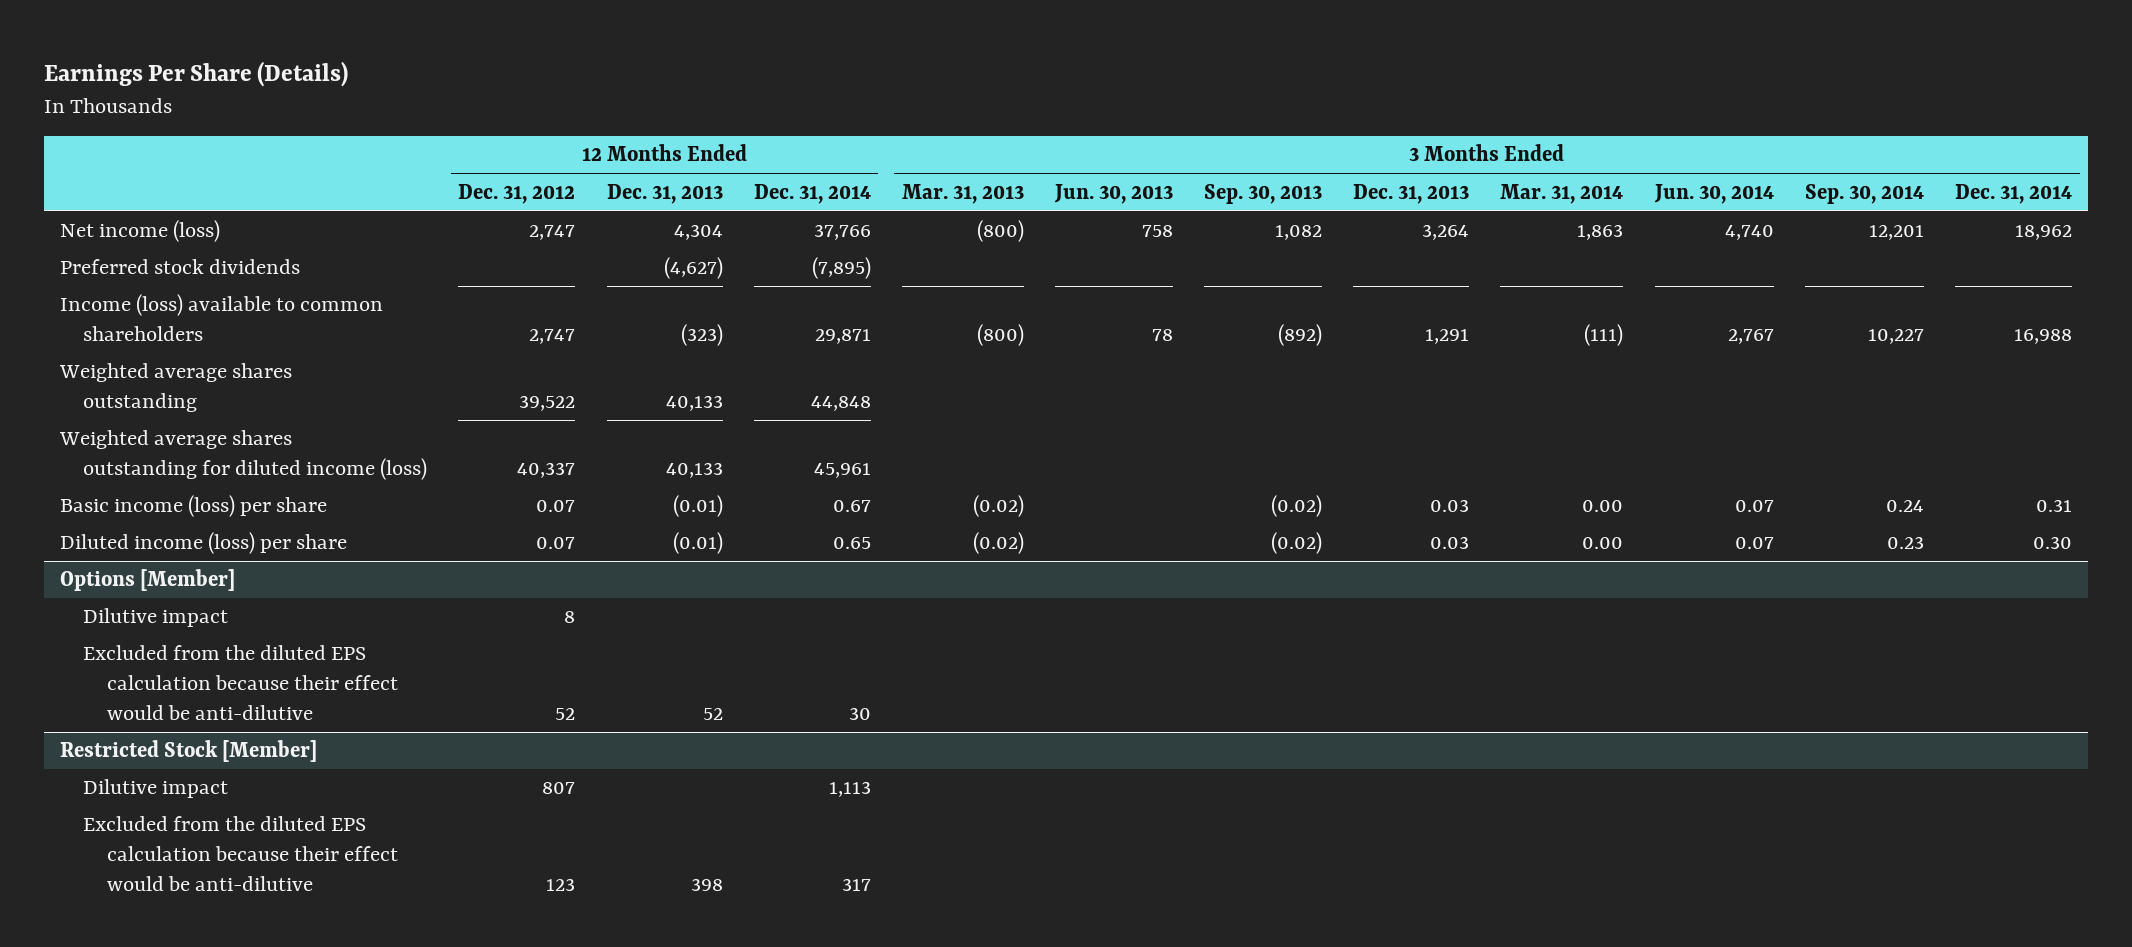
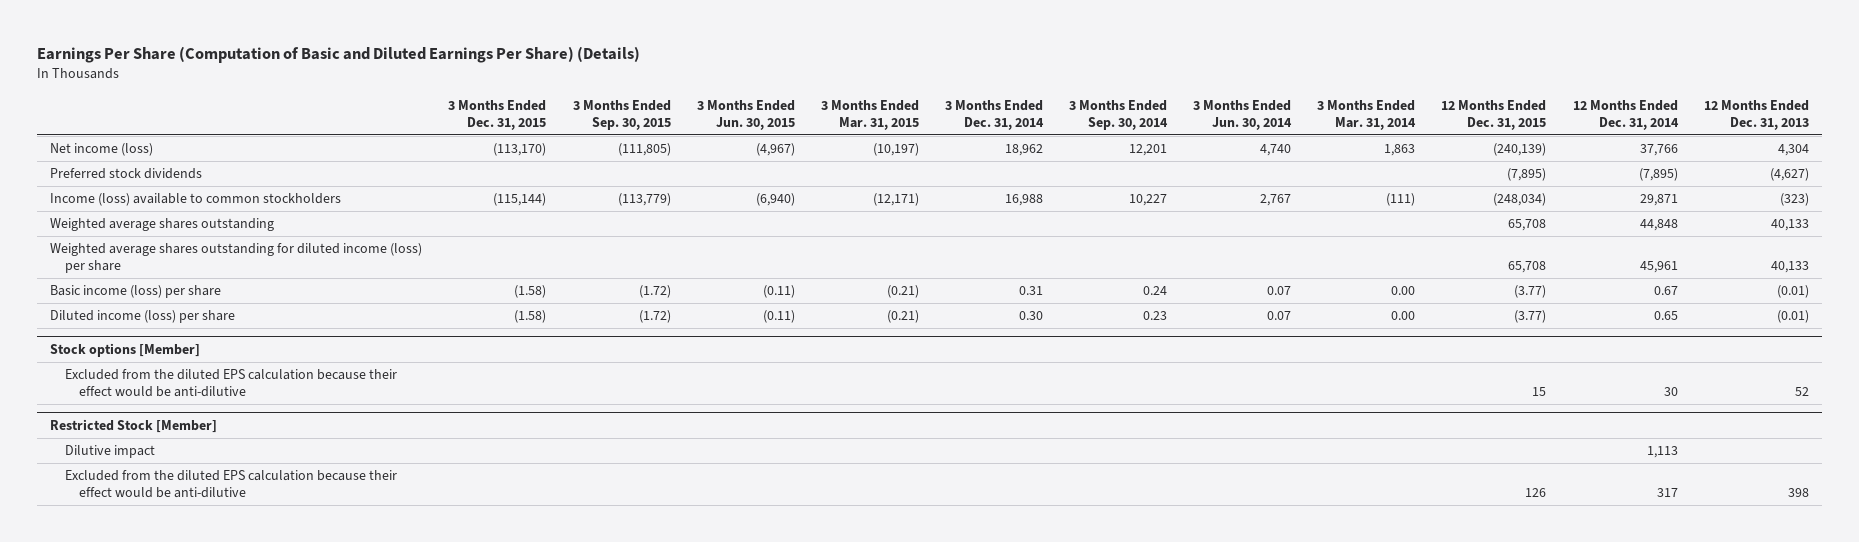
[44,60,349,87] Earnings Per Share (Details) -> [37,46,641,64] Earnings Per Share (Computation of Basic and Diluted Earnings Per Share) (Details)
[458,183,576,204] Dec. 31, 2012 -> none
[901,183,1024,204] Mar. 31, 2013 -> none
[1053,183,1173,204] Jun. 30, 2013 -> none
[1204,183,1323,204] Sep. 30, 2013 -> none
[1353,183,1470,204] Dec. 31, 2013 -> none
none -> [448,99,547,130] 3 Months Ended Dec. 31, 2015
none -> [572,99,671,130] 3 Months Ended Sep. 30, 2015
none -> [696,99,795,130] 3 Months Ended Jun. 30, 2015
none -> [820,99,919,130] 3 Months Ended Mar. 31, 2015
none -> [1441,99,1547,130] 12 Months Ended Dec. 31, 2015
[59,294,383,342] Income (loss) available to common shareholders -> [50,193,342,207] Income (loss) available to common stockholders
[58,430,428,481] Weighted average shares outstanding for diluted income (loss) -> [50,243,423,274] Weighted average shares outstanding for diluted income (loss) per share
[83,608,229,628] Dilutive impact -> none
[59,569,235,592] Options [Member] -> [50,342,201,357] Stock options [Member]

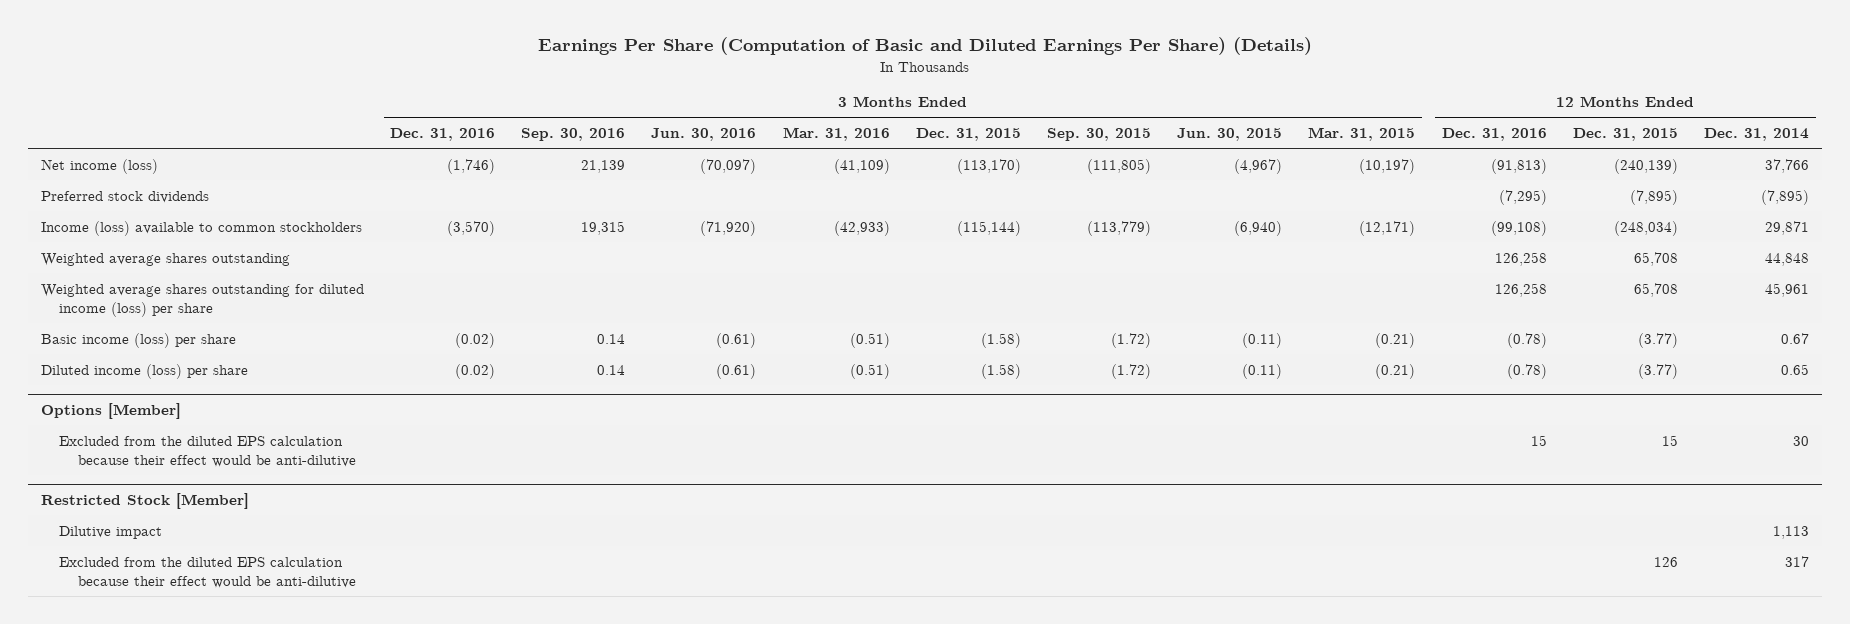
[944,99,1044,130] 3 Months Ended Dec. 31, 2014 -> none
[1069,99,1169,130] 3 Months Ended Sep. 30, 2014 -> none
[1193,99,1293,130] 3 Months Ended Jun. 30, 2014 -> none
[1317,99,1417,130] 3 Months Ended Mar. 31, 2014 -> none
[1703,99,1809,130] 12 Months Ended Dec. 31, 2013 -> none
none -> [390,128,496,142] Dec. 31, 2016
none -> [521,128,626,142] Sep. 30, 2016
none -> [651,128,757,142] Jun. 30, 2016
none -> [782,127,890,142] Mar. 31, 2016
none -> [1441,128,1547,142] Dec. 31, 2016
[50,342,201,357] Stock options [Member] -> [40,403,181,420] Options [Member]

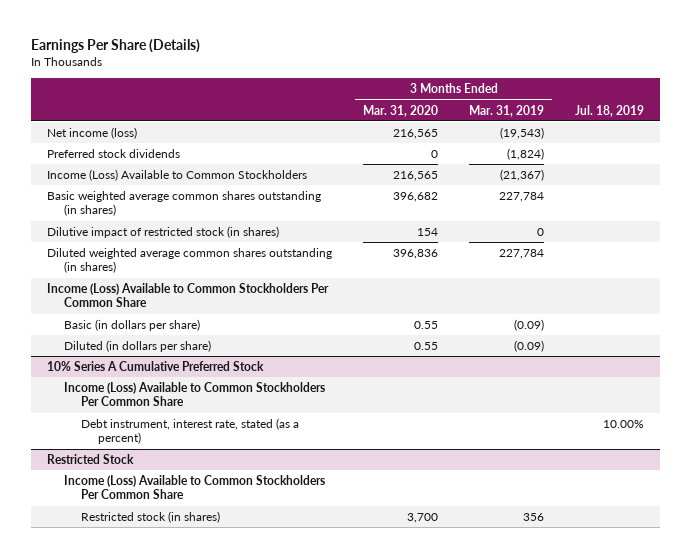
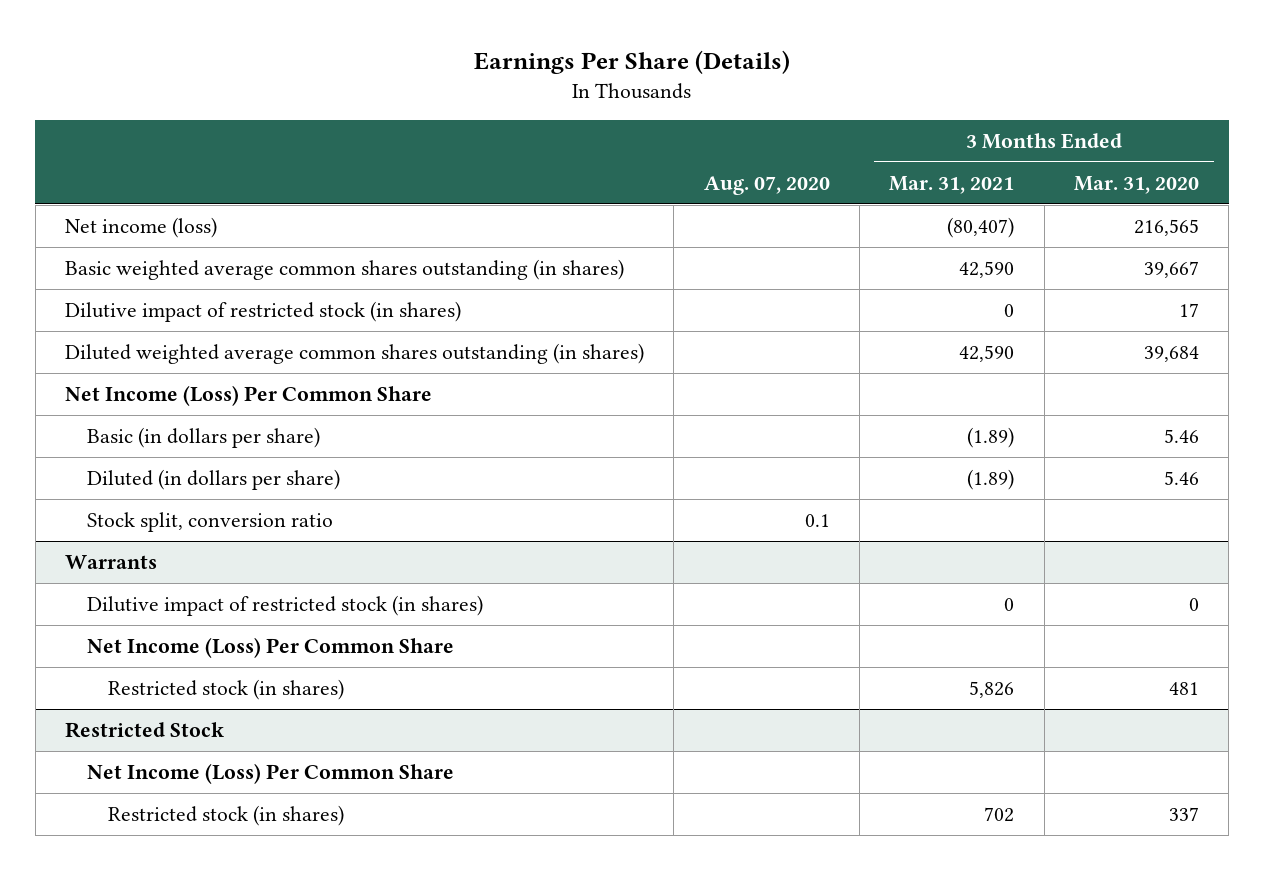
[469,104,545,117] Mar. 31, 2019 -> none
[575,104,645,117] Jul. 18, 2019 -> none
none -> [703,175,830,195] Aug. 07, 2020
none -> [889,175,1015,194] Mar. 31, 2021
[46,148,180,158] Preferred stock dividends -> none
[46,168,307,181] Income (Loss) Available to Common Stockholders -> none
[46,360,264,371] 10% Series A Cumulative Preferred Stock -> none
[81,417,300,445] Debt instrument, interest rate, stated (as a percent) -> none
[393,191,439,202] 396,682 -> [1143,261,1199,279] 39,667
[417,227,439,236] 154 -> [1178,303,1199,318] 17
[393,248,439,259] 396,836 -> [1143,346,1199,363] 39,684
[46,282,329,308] Income (Loss) Available to Common Stockholders Per Common Share -> [65,385,433,407] Net Income (Loss) Per Common Share
[414,320,439,329] 0.55 -> [1163,429,1199,444] 5.46
[414,341,439,350] 0.55 -> [1163,471,1199,486] 5.46
none -> [86,512,333,533] Stock split, conversion ratio
none -> [65,555,158,570] Warrants
none -> [86,595,483,617] Dilutive impact of restricted stock (in shares)
[63,381,325,407] Income (Loss) Available to Common Stockholders Per Common Share -> [86,637,454,659] Net Income (Loss) Per Common Share
none -> [108,679,345,701] Restricted stock (in shares)
[63,474,325,500] Income (Loss) Available to Common Stockholders Per Common Share -> [86,763,454,785] Net Income (Loss) Per Common Share
[407,512,439,523] 3,700 -> [1168,807,1199,822] 337

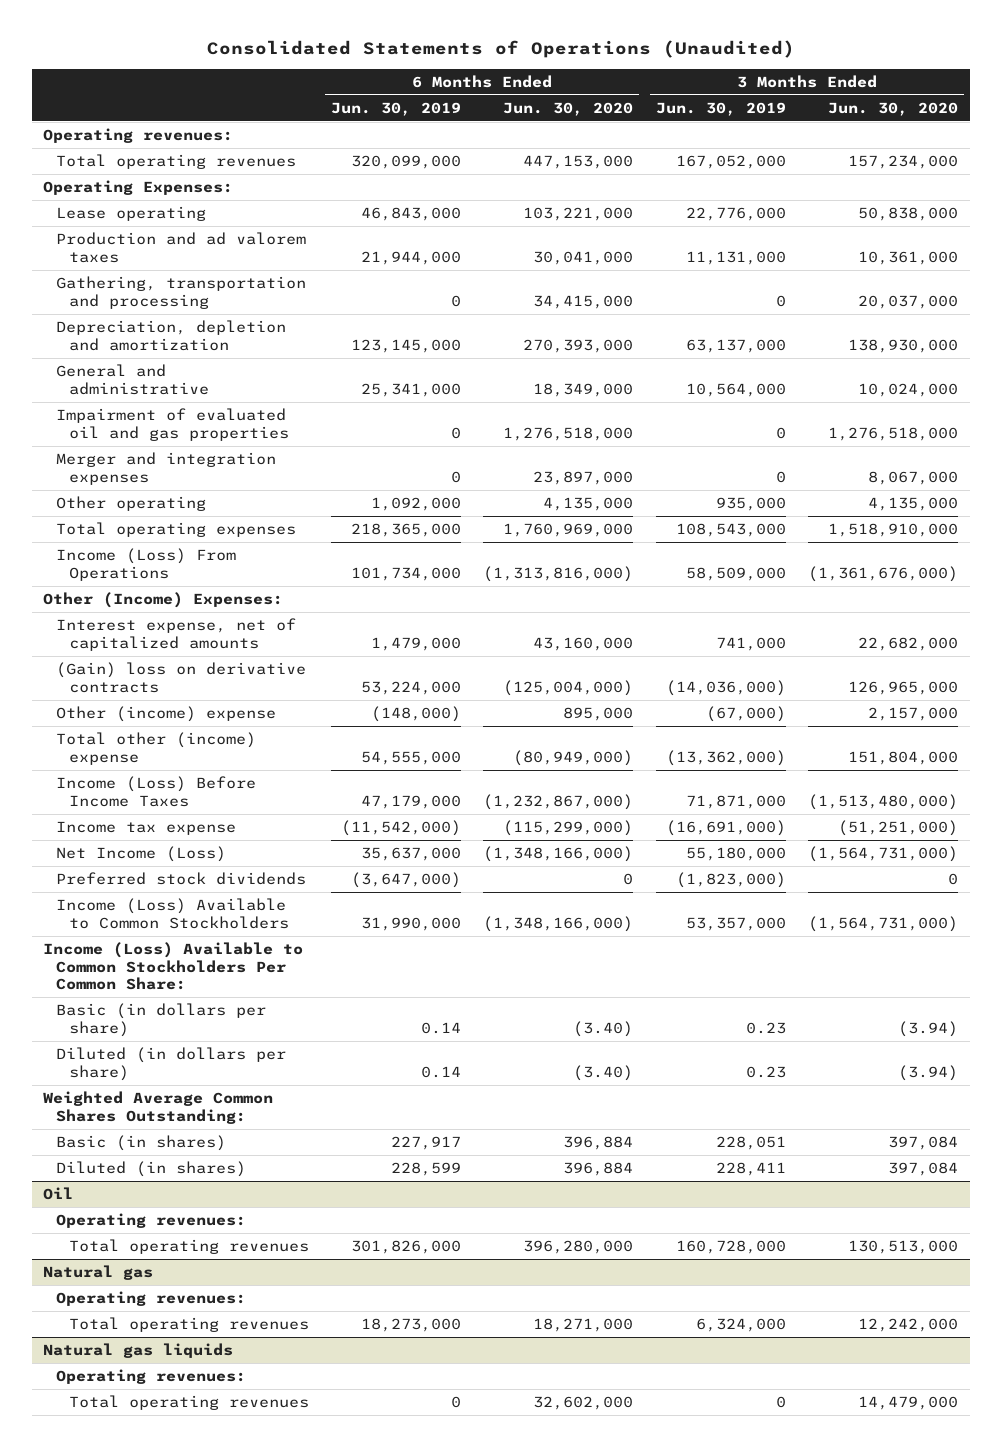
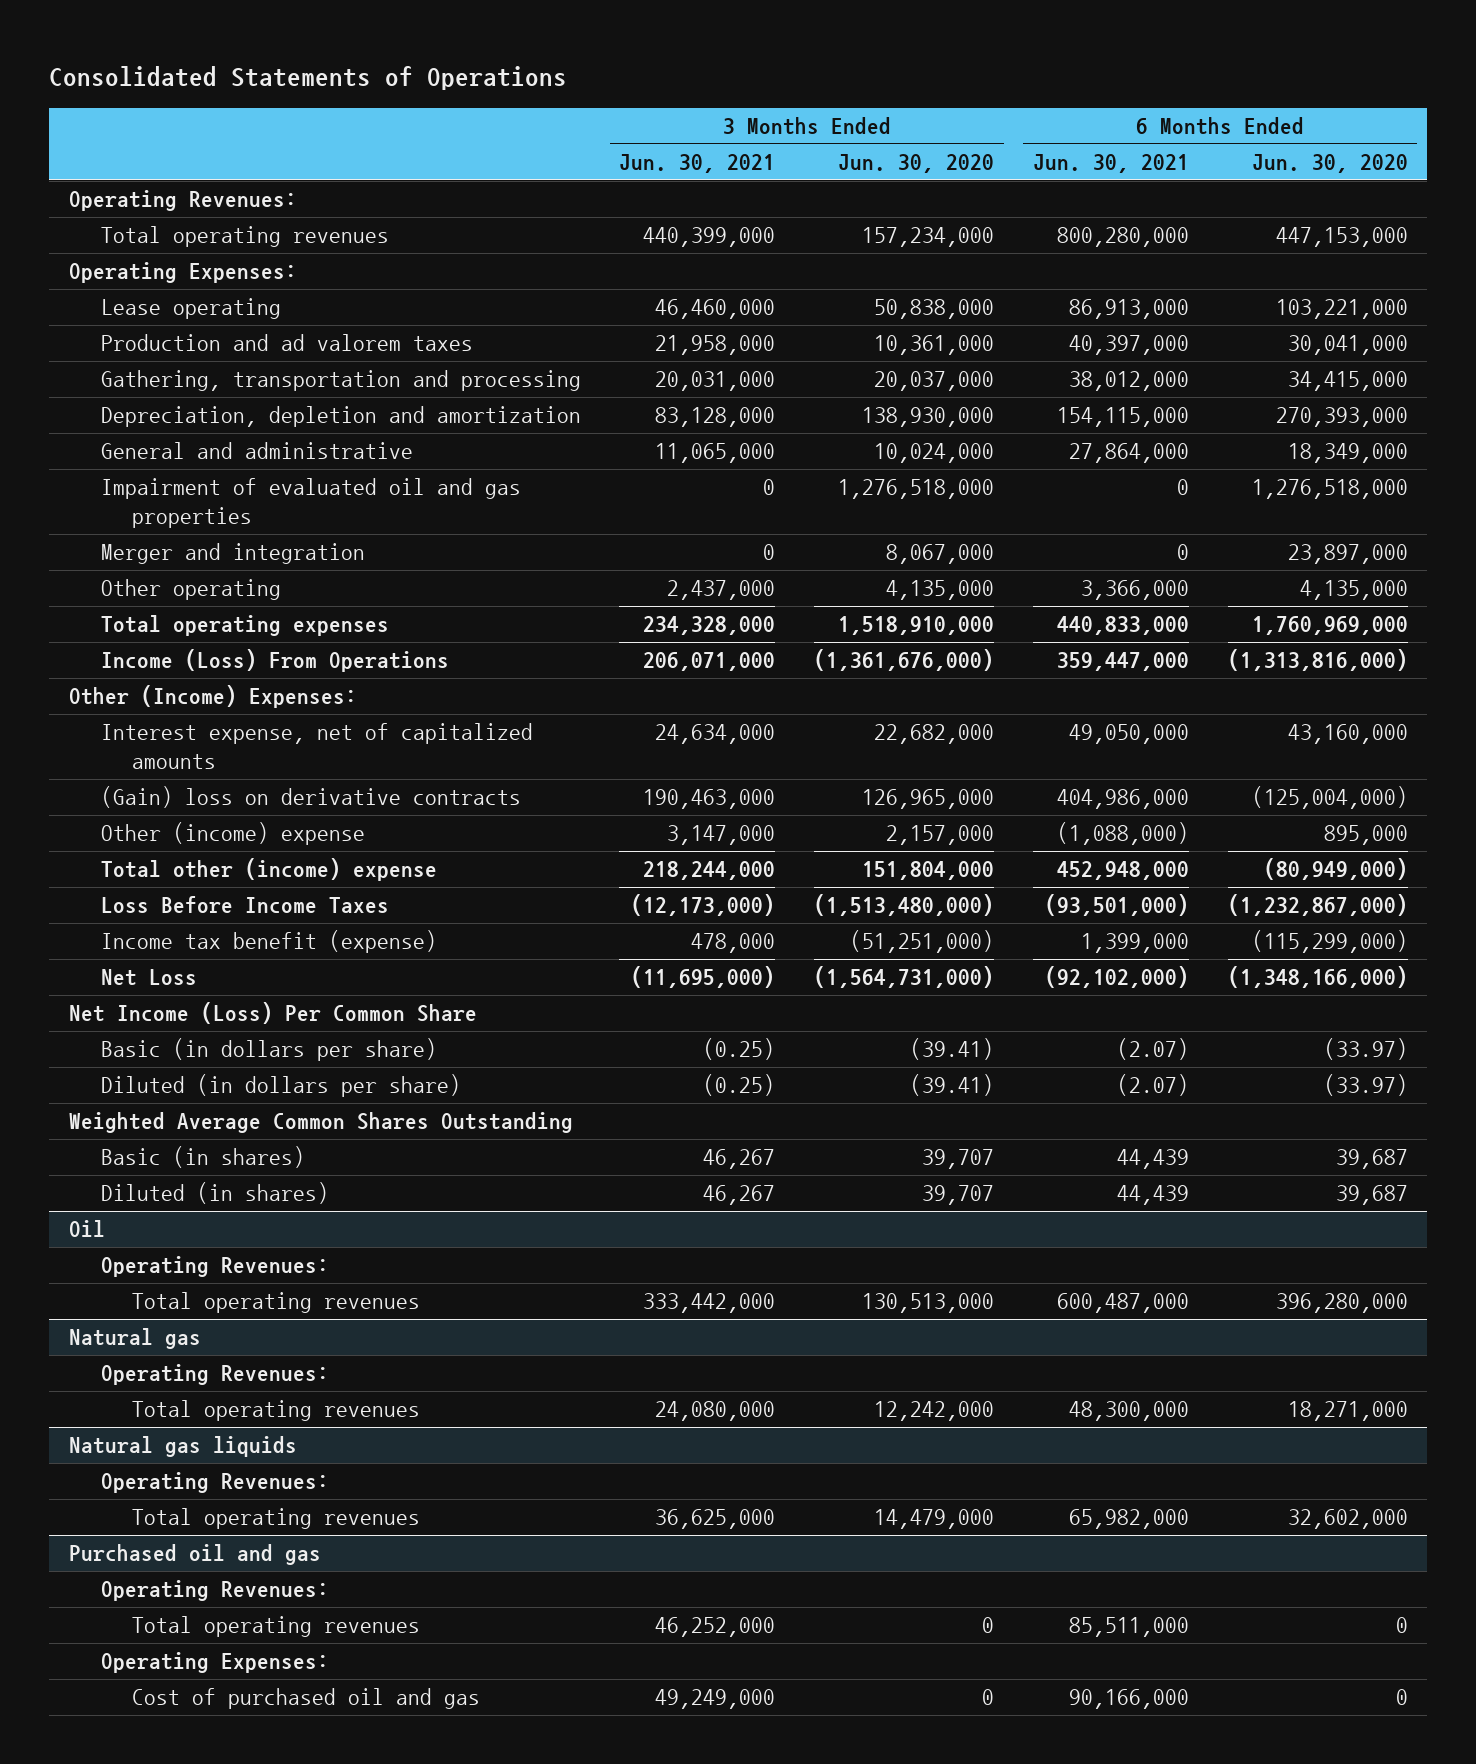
[206,40,795,59] Consolidated Statements of Operations (Unaudited) -> [49,65,568,90] Consolidated Statements of Operations
[331,101,462,116] Jun. 30, 2019 -> none
[655,101,786,116] Jun. 30, 2019 -> none
none -> [619,154,776,174] Jun. 30, 2021
none -> [1032,154,1189,174] Jun. 30, 2021
[42,128,233,144] Operating revenues: -> [68,190,297,212] Operating Revenues:
[55,452,276,485] Merger and integration expenses -> [100,543,365,565] Merger and integration
[55,872,306,886] Preferred stock dividends -> none
[55,898,289,929] Income (Loss) Available to Common Stockholders -> none
[55,776,256,807] Income (Loss) Before Income Taxes -> [100,896,389,915] Loss Before Income Taxes
[55,821,236,836] Income tax expense -> [100,930,437,954] Income tax benefit (expense)
[55,846,226,863] Net Income (Loss) -> [100,969,197,987] Net Loss
[42,942,303,991] Income (Loss) Available to Common Stockholders Per Common Share: -> [68,1002,477,1025] Net Income (Loss) Per Common Share
[573,1020,634,1037] (3.40) -> [1323,1038,1408,1061] (33.97)
[898,1020,959,1037] (3.94) -> [910,1038,995,1061] (39.41)
[573,1064,634,1081] (3.40) -> [1323,1074,1408,1097] (33.97)
[898,1064,959,1081] (3.94) -> [910,1074,995,1097] (39.41)
[42,1091,273,1124] Weighted Average Common Shares Outstanding: -> [68,1112,573,1134] Weighted Average Common Shares Outstanding
[563,1136,634,1151] 396,884 -> [1335,1149,1408,1170] 39,687
[888,1136,959,1151] 397,084 -> [922,1149,995,1170] 39,707
[563,1162,634,1177] 396,884 -> [1335,1185,1408,1206] 39,687
[888,1162,959,1177] 397,084 -> [922,1185,995,1206] 39,707
[55,1213,246,1229] Operating revenues: -> [100,1256,329,1278] Operating Revenues:
[55,1291,246,1307] Operating revenues: -> [100,1364,329,1386] Operating Revenues:
[55,1369,246,1385] Operating revenues: -> [100,1472,329,1494] Operating Revenues:
none -> [68,1544,321,1566] Purchased oil and gas
none -> [100,1580,329,1602] Operating Revenues:
none -> [132,1616,421,1638] Total operating revenues
none -> [100,1652,329,1674] Operating Expenses:
none -> [132,1688,481,1710] Cost of purchased oil and gas

